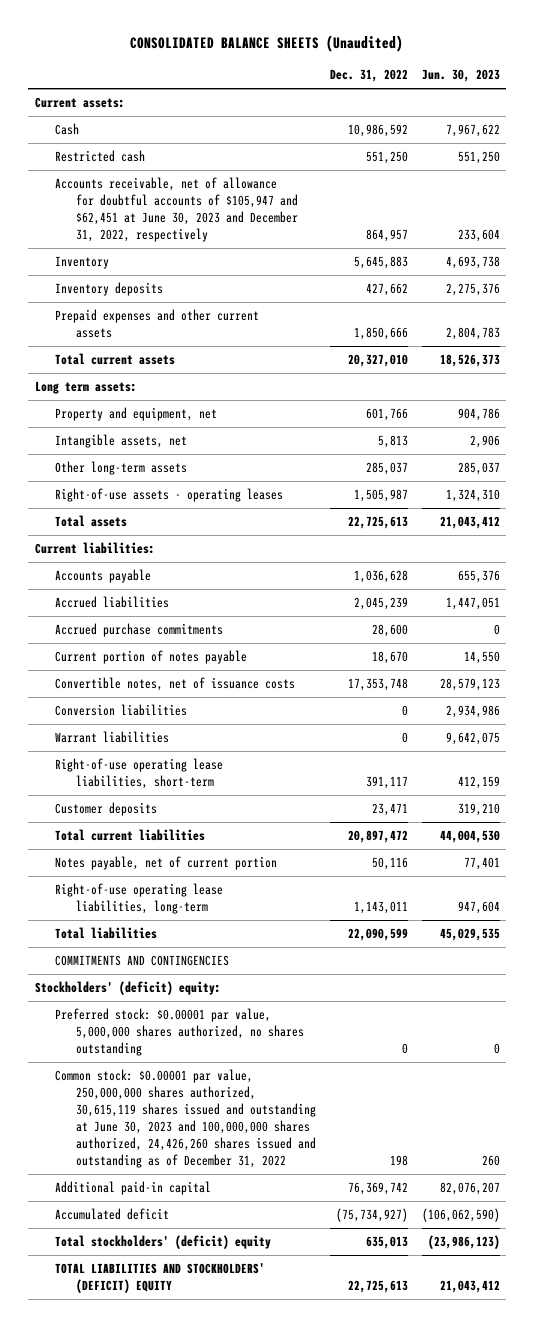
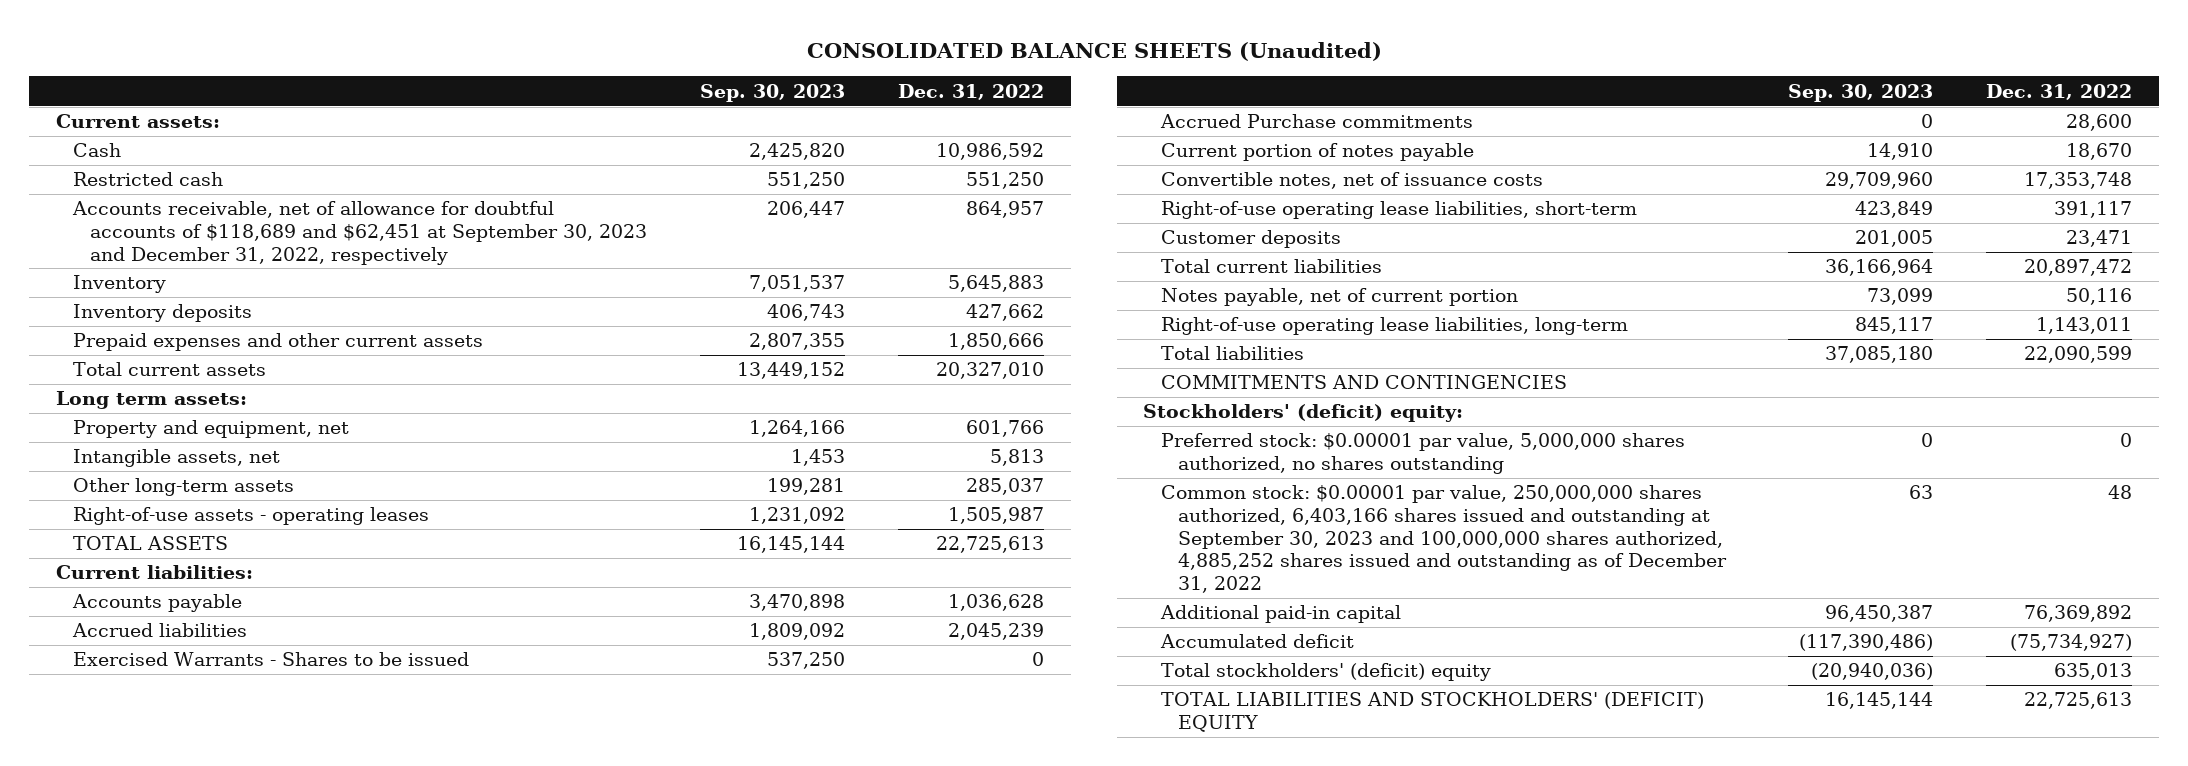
[421,69,500,83] Jun. 30, 2023 -> none
none -> [700,83,846,102] Sep. 30, 2023
[55,177,299,243] Accounts receivable, net of allowance for doubtful accounts of $105,947 and $62,451 at June 30, 2023 and December 31, 2022, respectively -> [71,201,648,265] Accounts receivable, net of allowance for doubtful accounts of $118,689 and $62,451 at September 30, 2023 and December 31, 2022, respectively
[55,515,128,528] Total assets -> [72,536,228,551] TOTAL ASSETS
none -> [72,652,469,667] Exercised Warrants - Shares to be issued
[55,623,224,638] Accrued purchase commitments -> [1159,114,1473,129] Accrued Purchase commitments
[55,704,188,717] Conversion liabilities -> none
[55,731,170,744] Warrant liabilities -> none
[55,1069,317,1169] Common stock: $0.00001 par value, 250,000,000 shares authorized, 30,615,119 shares issued and outstanding at June 30, 2023 and 100,000,000 shares authorized, 24,426,260 shares issued and outstanding as of December 31, 2022 -> [1160,485,1727,593] Common stock: $0.00001 par value, 250,000,000 shares authorized, 6,403,166 shares issued and outstanding at September 30, 2023 and 100,000,000 shares authorized, 4,885,252 shares issued and outstanding as of December 31, 2022
[389,1155,408,1167] 198 -> [2108,485,2133,500] 48
[347,1182,408,1196] 76,369,742 -> [2024,605,2133,623] 76,369,892

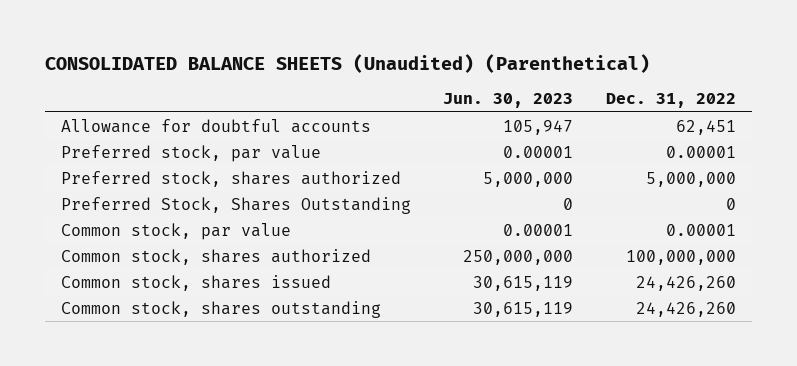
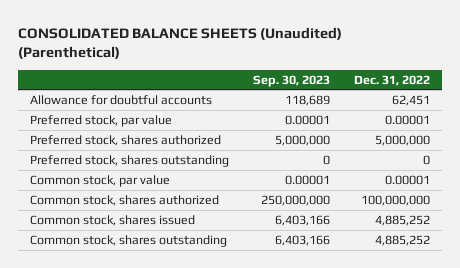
[443,93,574,109] Jun. 30, 2023 -> none
none -> [252,74,330,87] Sep. 30, 2023
[61,196,412,214] Preferred Stock, Shares Outstanding -> [30,154,230,167] Preferred stock, shares outstanding
[635,275,736,291] 24,426,260 -> [374,214,430,226] 4,885,252
[635,301,736,317] 24,426,260 -> [374,234,430,246] 4,885,252

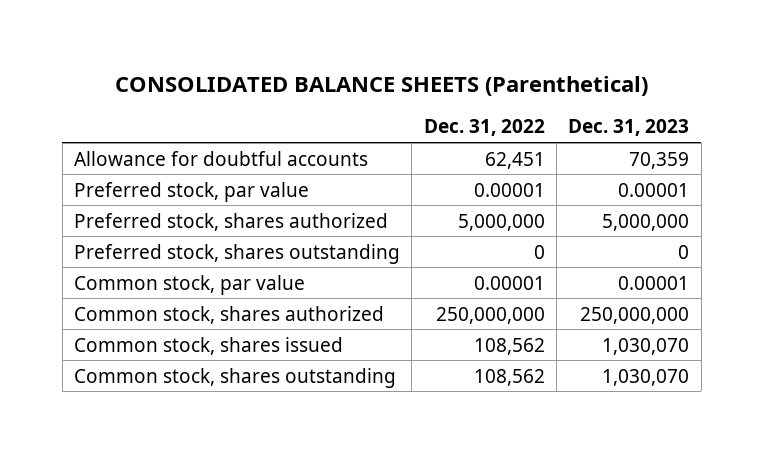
[18,26,343,60] CONSOLIDATED BALANCE SHEETS (Unaudited) (Parenthetical) -> [114,75,648,96] CONSOLIDATED BALANCE SHEETS (Parenthetical)
[252,74,330,87] Sep. 30, 2023 -> none
none -> [568,119,690,137] Dec. 31, 2023
[360,194,430,206] 100,000,000 -> [435,306,545,324] 250,000,000
[374,214,430,226] 4,885,252 -> [473,337,545,355] 108,562
[374,234,430,246] 4,885,252 -> [473,368,545,386] 108,562

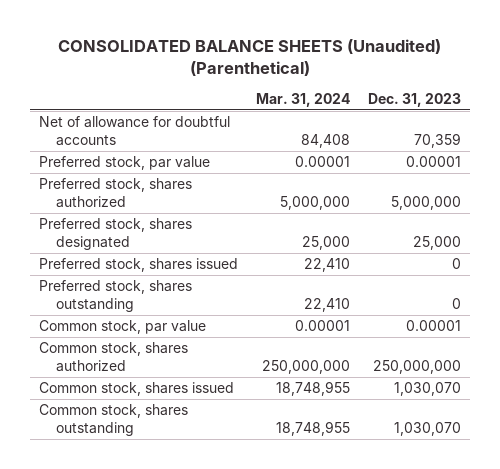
[114,75,648,96] CONSOLIDATED BALANCE SHEETS (Parenthetical) -> [57,38,441,76] CONSOLIDATED BALANCE SHEETS (Unaudited) (Parenthetical)
[423,119,545,137] Dec. 31, 2022 -> none
none -> [255,93,350,108] Mar. 31, 2024
[73,150,368,166] Allowance for doubtful accounts -> [38,116,230,146] Net of allowance for doubtful accounts
none -> [38,218,192,250] Preferred stock, shares designated
none -> [38,258,238,273] Preferred stock, shares issued

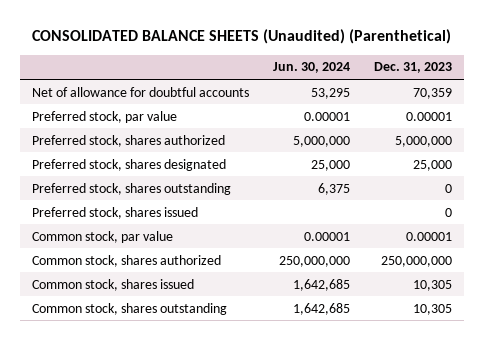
[255,93,350,108] Mar. 31, 2024 -> none
none -> [273,62,351,74] Jun. 30, 2024
[38,258,238,273] Preferred stock, shares issued -> [31,206,198,219] Preferred stock, shares issued
[393,382,461,397] 1,030,070 -> [413,279,453,291] 10,305
[393,421,461,436] 1,030,070 -> [413,303,453,315] 10,305

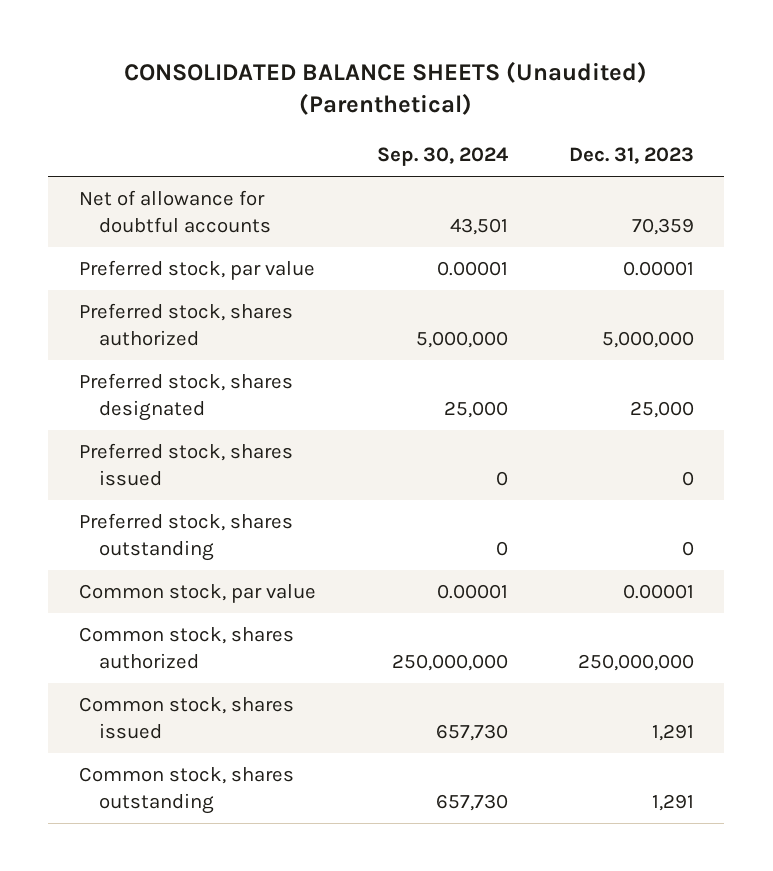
[273,62,351,74] Jun. 30, 2024 -> none
none -> [376,147,508,167] Sep. 30, 2024
[31,182,231,195] Preferred stock, shares outstanding -> [78,513,293,561] Preferred stock, shares outstanding
[413,279,453,291] 10,305 -> [651,723,694,741] 1,291
[413,303,453,315] 10,305 -> [651,793,694,811] 1,291

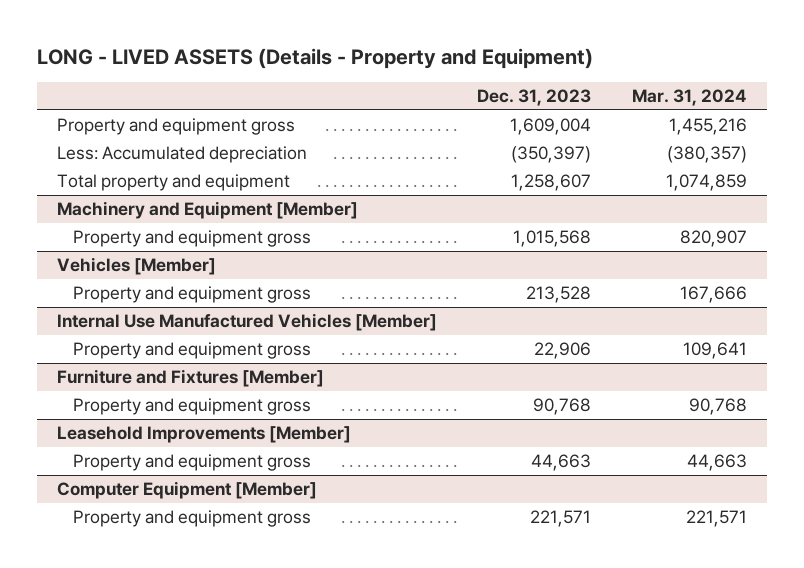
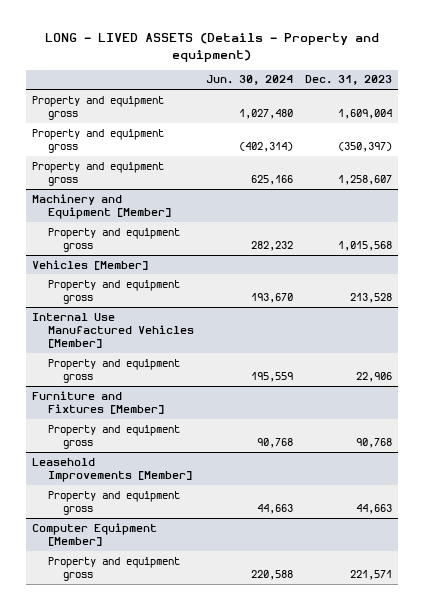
[36,48,593,70] LONG - LIVED ASSETS (Details - Property and Equipment) -> [44,33,379,62] LONG - LIVED ASSETS (Details - Property and equipment)
[631,88,747,106] Mar. 31, 2024 -> none
none -> [205,75,293,86] Jun. 30, 2024
[56,146,307,164] Less: Accumulated depreciation -> [31,128,164,153] Property and equipment gross
[56,174,290,192] Total property and equipment -> [31,161,164,186] Property and equipment gross

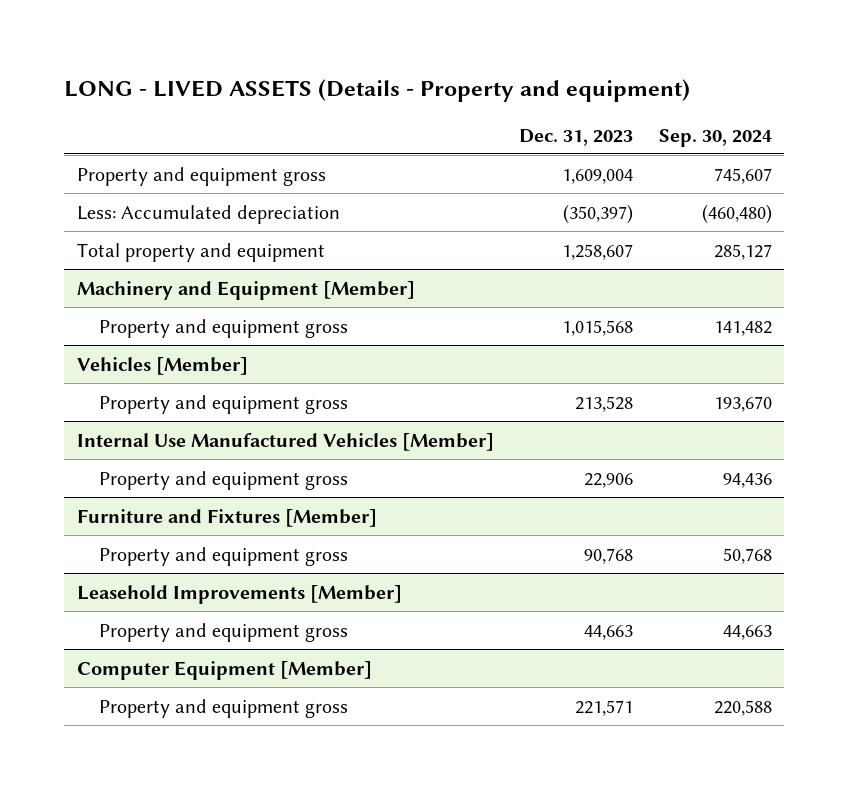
[205,75,293,86] Jun. 30, 2024 -> none
none -> [658,128,772,147] Sep. 30, 2024
[31,128,164,153] Property and equipment gross -> [77,204,341,224] Less: Accumulated depreciation
[31,161,164,186] Property and equipment gross -> [77,242,326,262] Total property and equipment

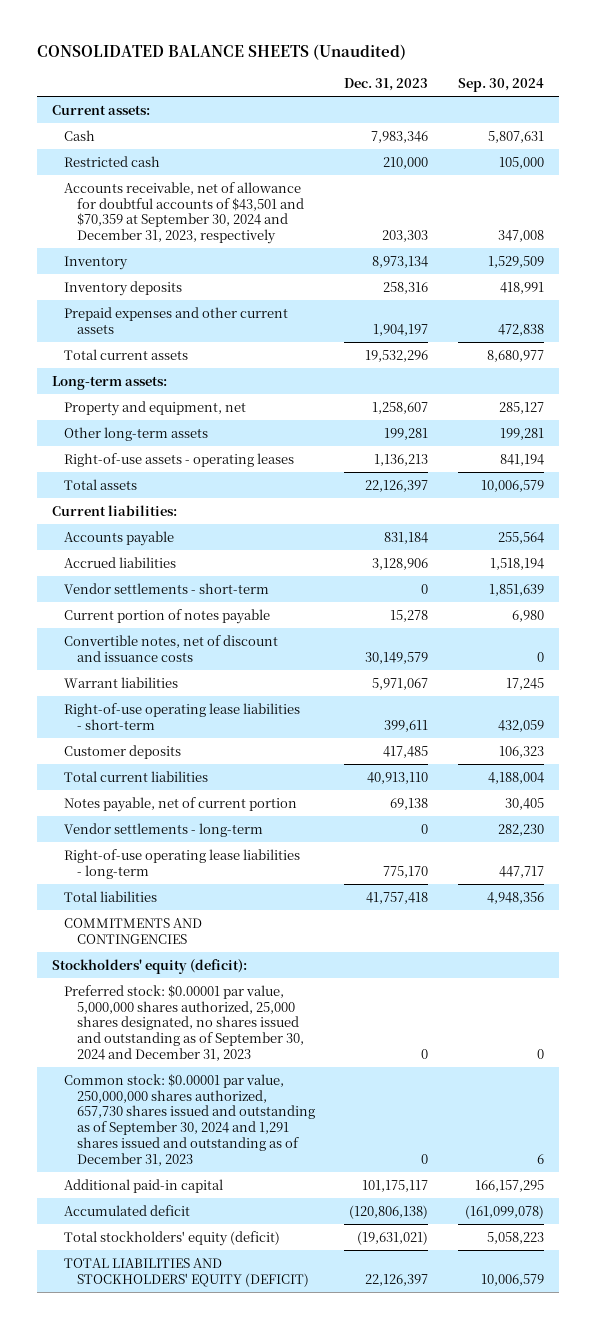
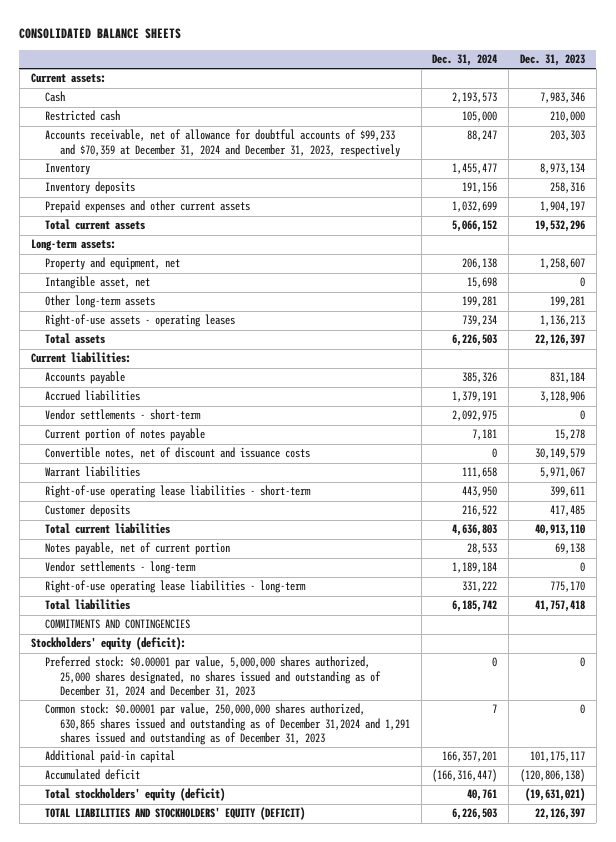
[37,44,407,61] CONSOLIDATED BALANCE SHEETS (Unaudited) -> [19,27,182,39] CONSOLIDATED BALANCE SHEETS
[458,77,545,92] Sep. 30, 2024 -> none
none -> [432,54,498,67] Dec. 31, 2024
[64,181,304,245] Accounts receivable, net of allowance for doubtful accounts of $43,501 and $70,359 at September 30, 2024 and December 31, 2023, respectively -> [45,129,400,157] Accounts receivable, net of allowance for doubtful accounts of $99,233 and $70,359 at December 31, 2024 and December 31, 2023, respectively
none -> [45,276,151,290] Intangible asset, net
[64,984,304,1062] Preferred stock: $0.00001 par value, 5,000,000 shares authorized, 25,000 shares designated, no shares issued and outstanding as of September 30, 2024 and December 31, 2023 -> [45,656,381,697] Preferred stock: $0.00001 par value, 5,000,000 shares authorized, 25,000 shares designated, no shares issued and outstanding as of December 31, 2024 and December 31, 2023
[64,1073,315,1166] Common stock: $0.00001 par value, 250,000,000 shares authorized, 657,730 shares issued and outstanding as of September 30, 2024 and 1,291 shares issued and outstanding as of December 31, 2023 -> [45,703,410,745] Common stock: $0.00001 par value, 250,000,000 shares authorized, 630,865 shares issued and outstanding as of December 31,2024 and 1,291 shares issued and outstanding as of December 31, 2023

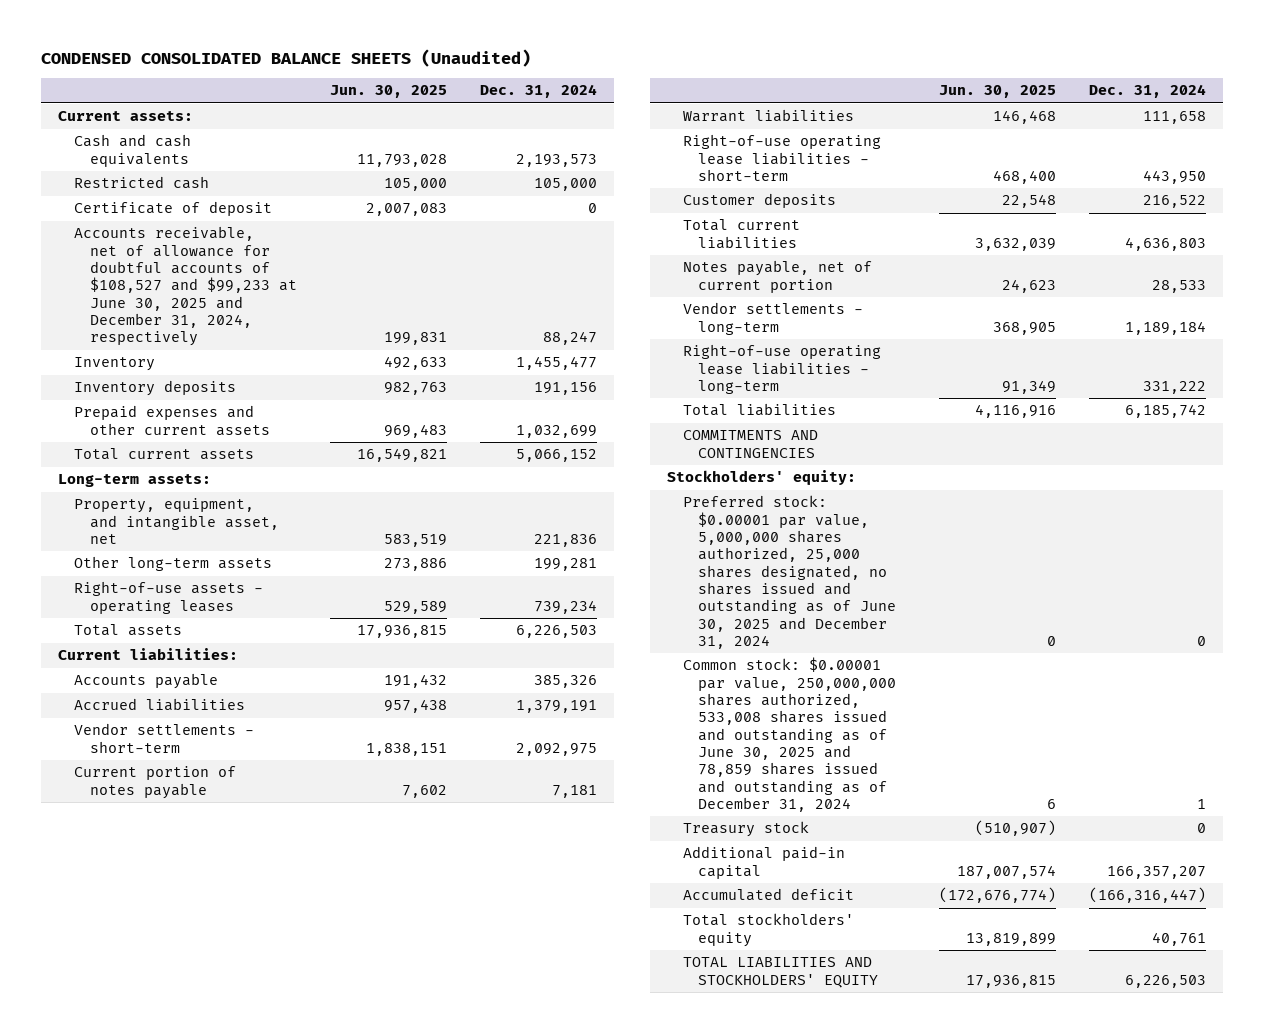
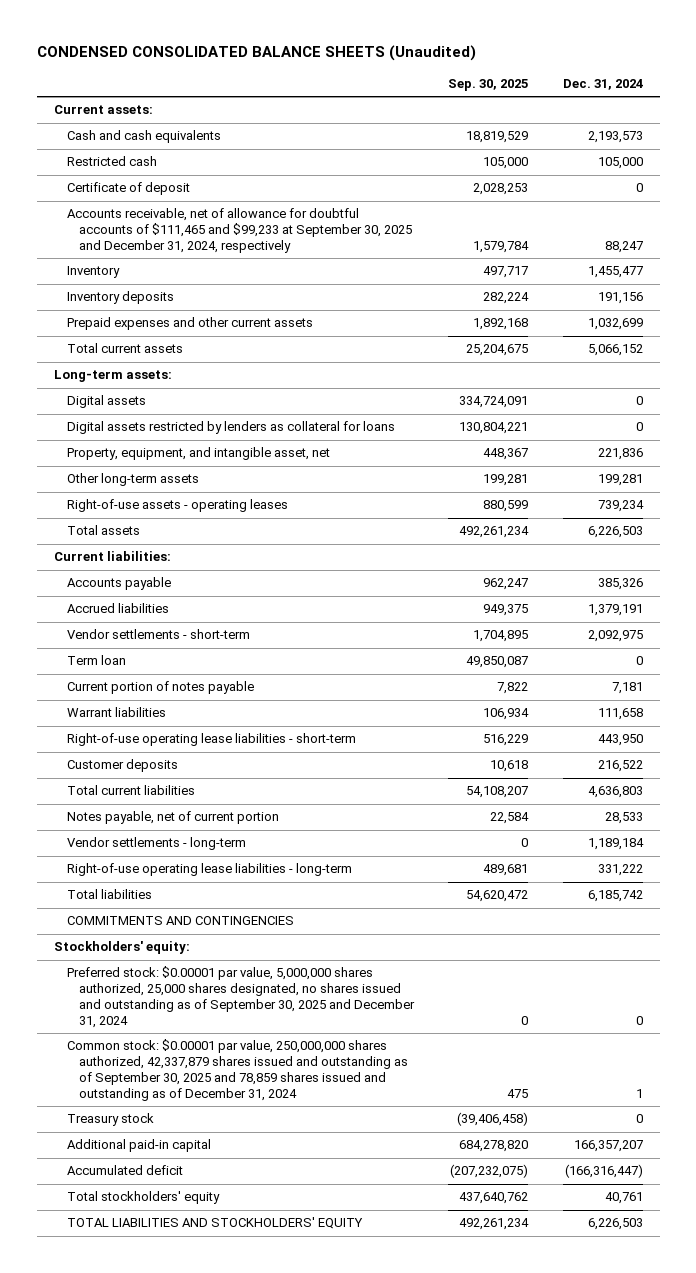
[329,85,447,99] Jun. 30, 2025 -> none
none -> [448,78,529,91] Sep. 30, 2025
[73,226,297,347] Accounts receivable, net of allowance for doubtful accounts of $108,527 and $99,233 at June 30, 2025 and December 31, 2024, respectively -> [66,208,413,254] Accounts receivable, net of allowance for doubtful accounts of $111,465 and $99,233 at September 30, 2025 and December 31, 2024, respectively
none -> [66,395,146,409] Digital assets
none -> [66,421,395,435] Digital assets restricted by lenders as collateral for loans
none -> [66,655,126,666] Term loan
[682,495,897,649] Preferred stock: $0.00001 par value, 5,000,000 shares authorized, 25,000 shares designated, no shares issued and outstanding as of June 30, 2025 and December 31, 2024 -> [66,966,416,1029] Preferred stock: $0.00001 par value, 5,000,000 shares authorized, 25,000 shares designated, no shares issued and outstanding as of September 30, 2025 and December 31, 2024
[682,657,897,812] Common stock: $0.00001 par value, 250,000,000 shares authorized, 533,008 shares issued and outstanding as of June 30, 2025 and 78,859 shares issued and outstanding as of December 31, 2024 -> [66,1039,409,1102] Common stock: $0.00001 par value, 250,000,000 shares authorized, 42,337,879 shares issued and outstanding as of September 30, 2025 and 78,859 shares issued and outstanding as of December 31, 2024

